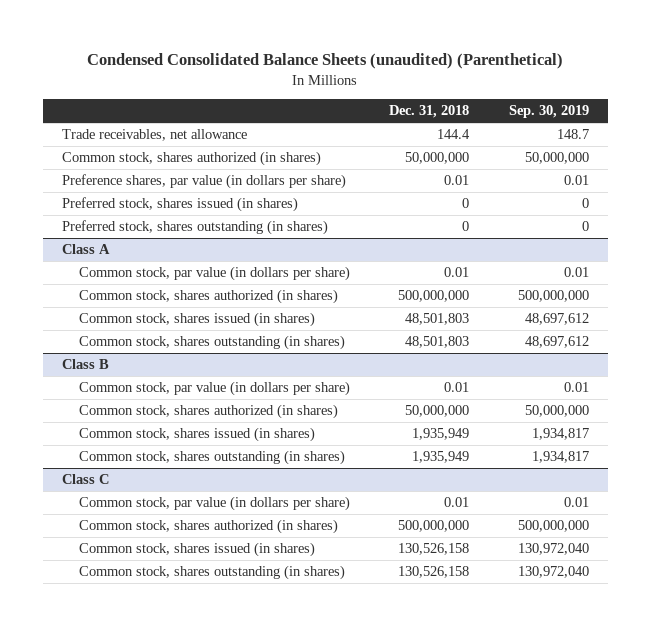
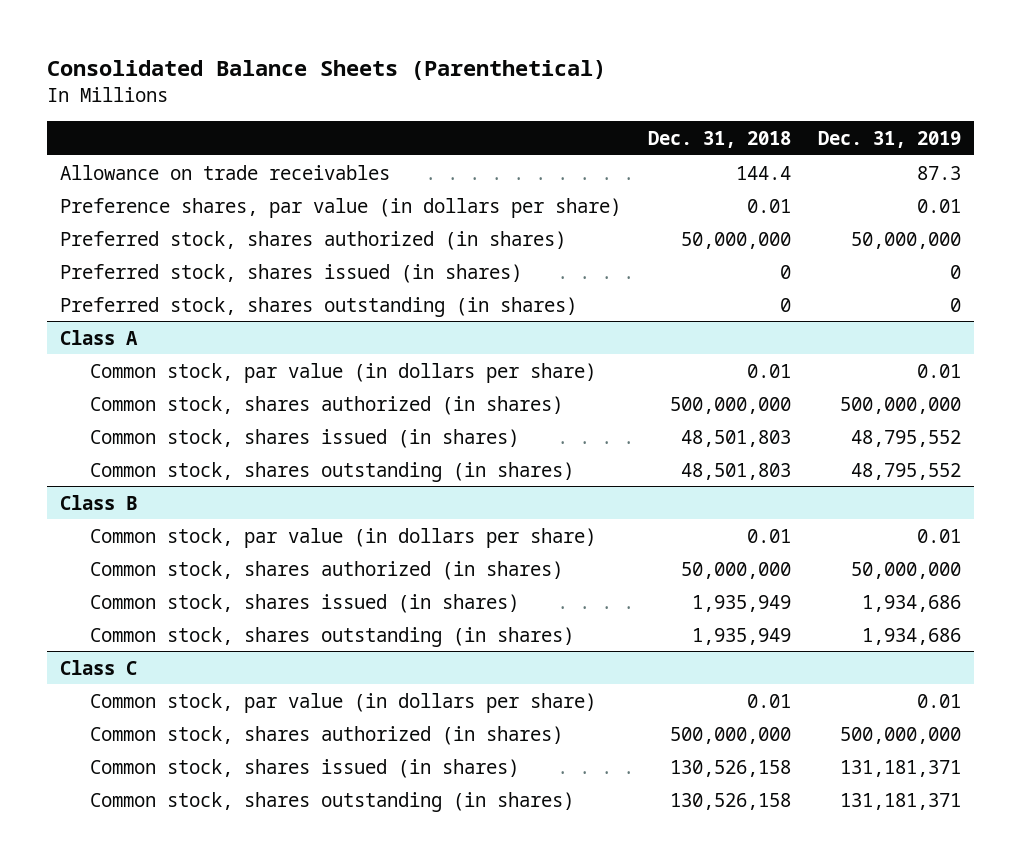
[87,53,564,70] Condensed Consolidated Balance Sheets (unaudited) (Parenthetical) -> [46,60,606,81] Consolidated Balance Sheets (Parenthetical)
[508,105,589,119] Sep. 30, 2019 -> none
none -> [817,130,961,148] Dec. 31, 2019
[62,151,322,167] Common stock, shares authorized (in shares) -> none
[62,129,248,142] Trade receivables, net allowance -> [60,164,391,180] Allowance on trade receivables
none -> [60,230,567,250] Preferred stock, shares authorized (in shares)

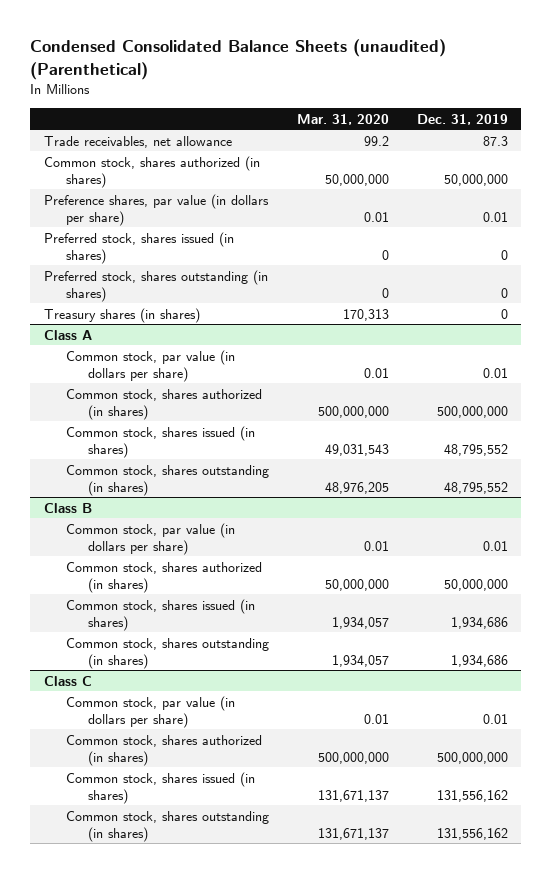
[46,60,606,81] Consolidated Balance Sheets (Parenthetical) -> [30,39,447,80] Condensed Consolidated Balance Sheets (unaudited) (Parenthetical)
[647,130,791,148] Dec. 31, 2018 -> none
none -> [296,113,389,125] Mar. 31, 2020
[60,164,391,180] Allowance on trade receivables -> [44,135,233,148] Trade receivables, net allowance
none -> [44,155,261,188] Common stock, shares authorized (in shares)
[60,230,567,250] Preferred stock, shares authorized (in shares) -> none
none -> [44,307,201,323] Treasury shares (in shares)
[839,759,961,777] 131,181,371 -> [436,789,508,802] 131,556,162
[839,792,961,810] 131,181,371 -> [436,827,508,840] 131,556,162

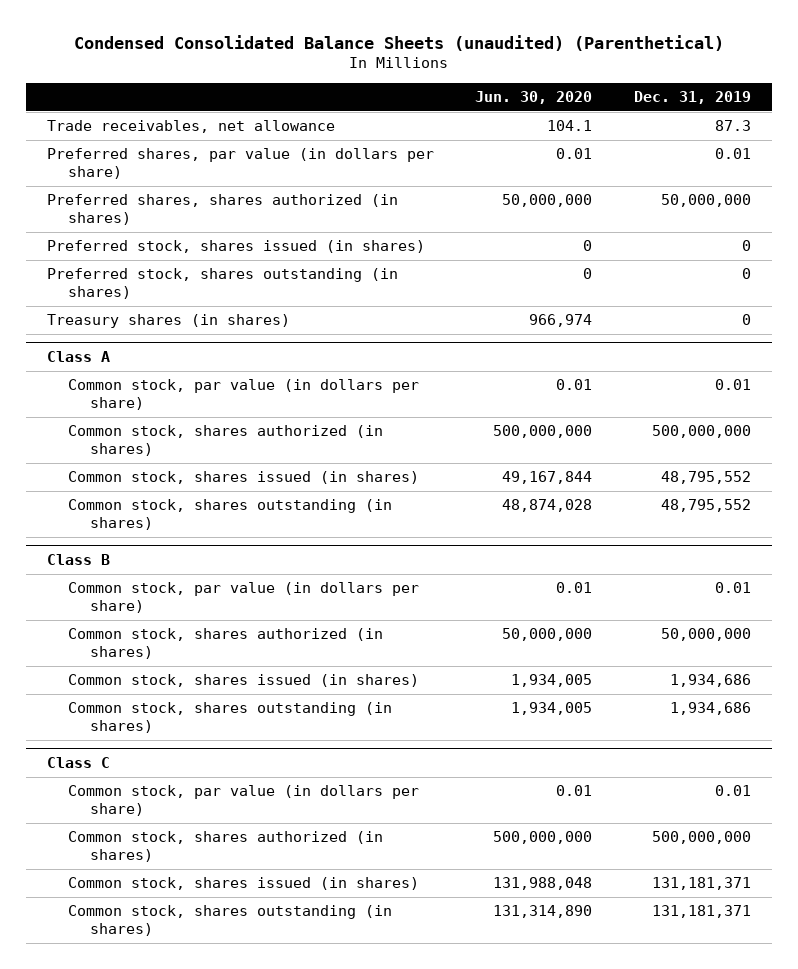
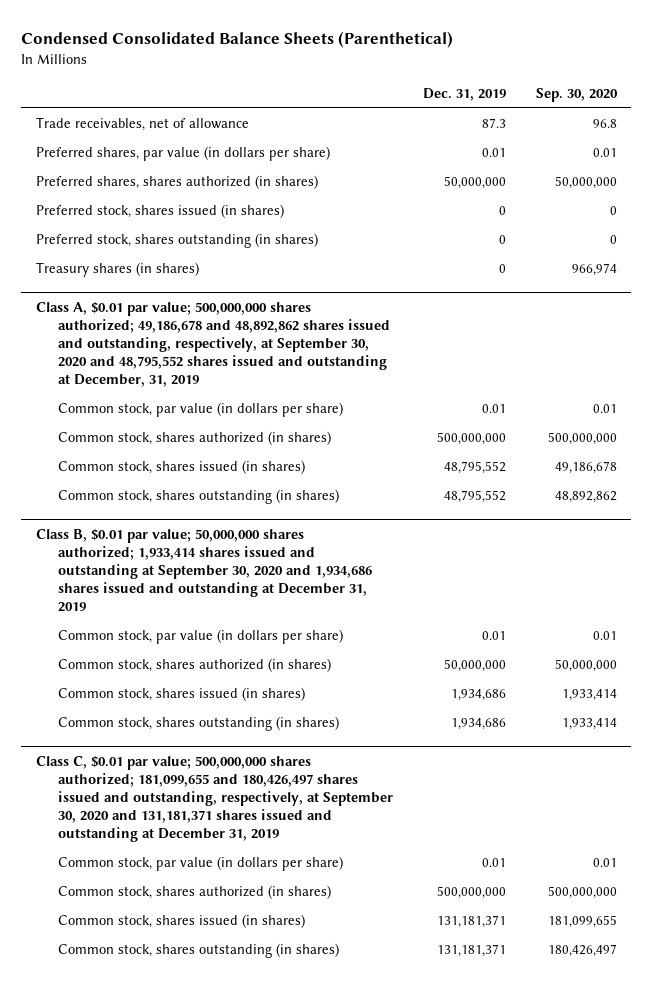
[73,34,724,51] Condensed Consolidated Balance Sheets (unaudited) (Parenthetical) -> [20,30,453,48] Condensed Consolidated Balance Sheets (Parenthetical)
[475,90,593,104] Jun. 30, 2020 -> none
none -> [535,87,618,102] Sep. 30, 2020
[46,120,335,134] Trade receivables, net allowance -> [35,117,249,132] Trade receivables, net of allowance
[46,351,110,363] Class A -> [35,300,391,388] Class A, $0.01 par value; 500,000,000 shares authorized; 49,186,678 and 48,892,862 shares issued and outstanding, respectively, at September 30, 2020 and 48,795,552 shares issued and outstanding at December, 31, 2019
[46,554,110,566] Class B -> [35,527,373,613] Class B, $0.01 par value; 50,000,000 shares authorized; 1,933,414 shares issued and outstanding at September 30, 2020 and 1,934,686 shares issued and outstanding at December 31, 2019
[46,757,110,769] Class C -> [35,754,394,843] Class C, $0.01 par value; 500,000,000 shares authorized; 181,099,655 and 180,426,497 shares issued and outstanding, respectively, at September 30, 2020 and 131,181,371 shares issued and outstanding at December 31, 2019

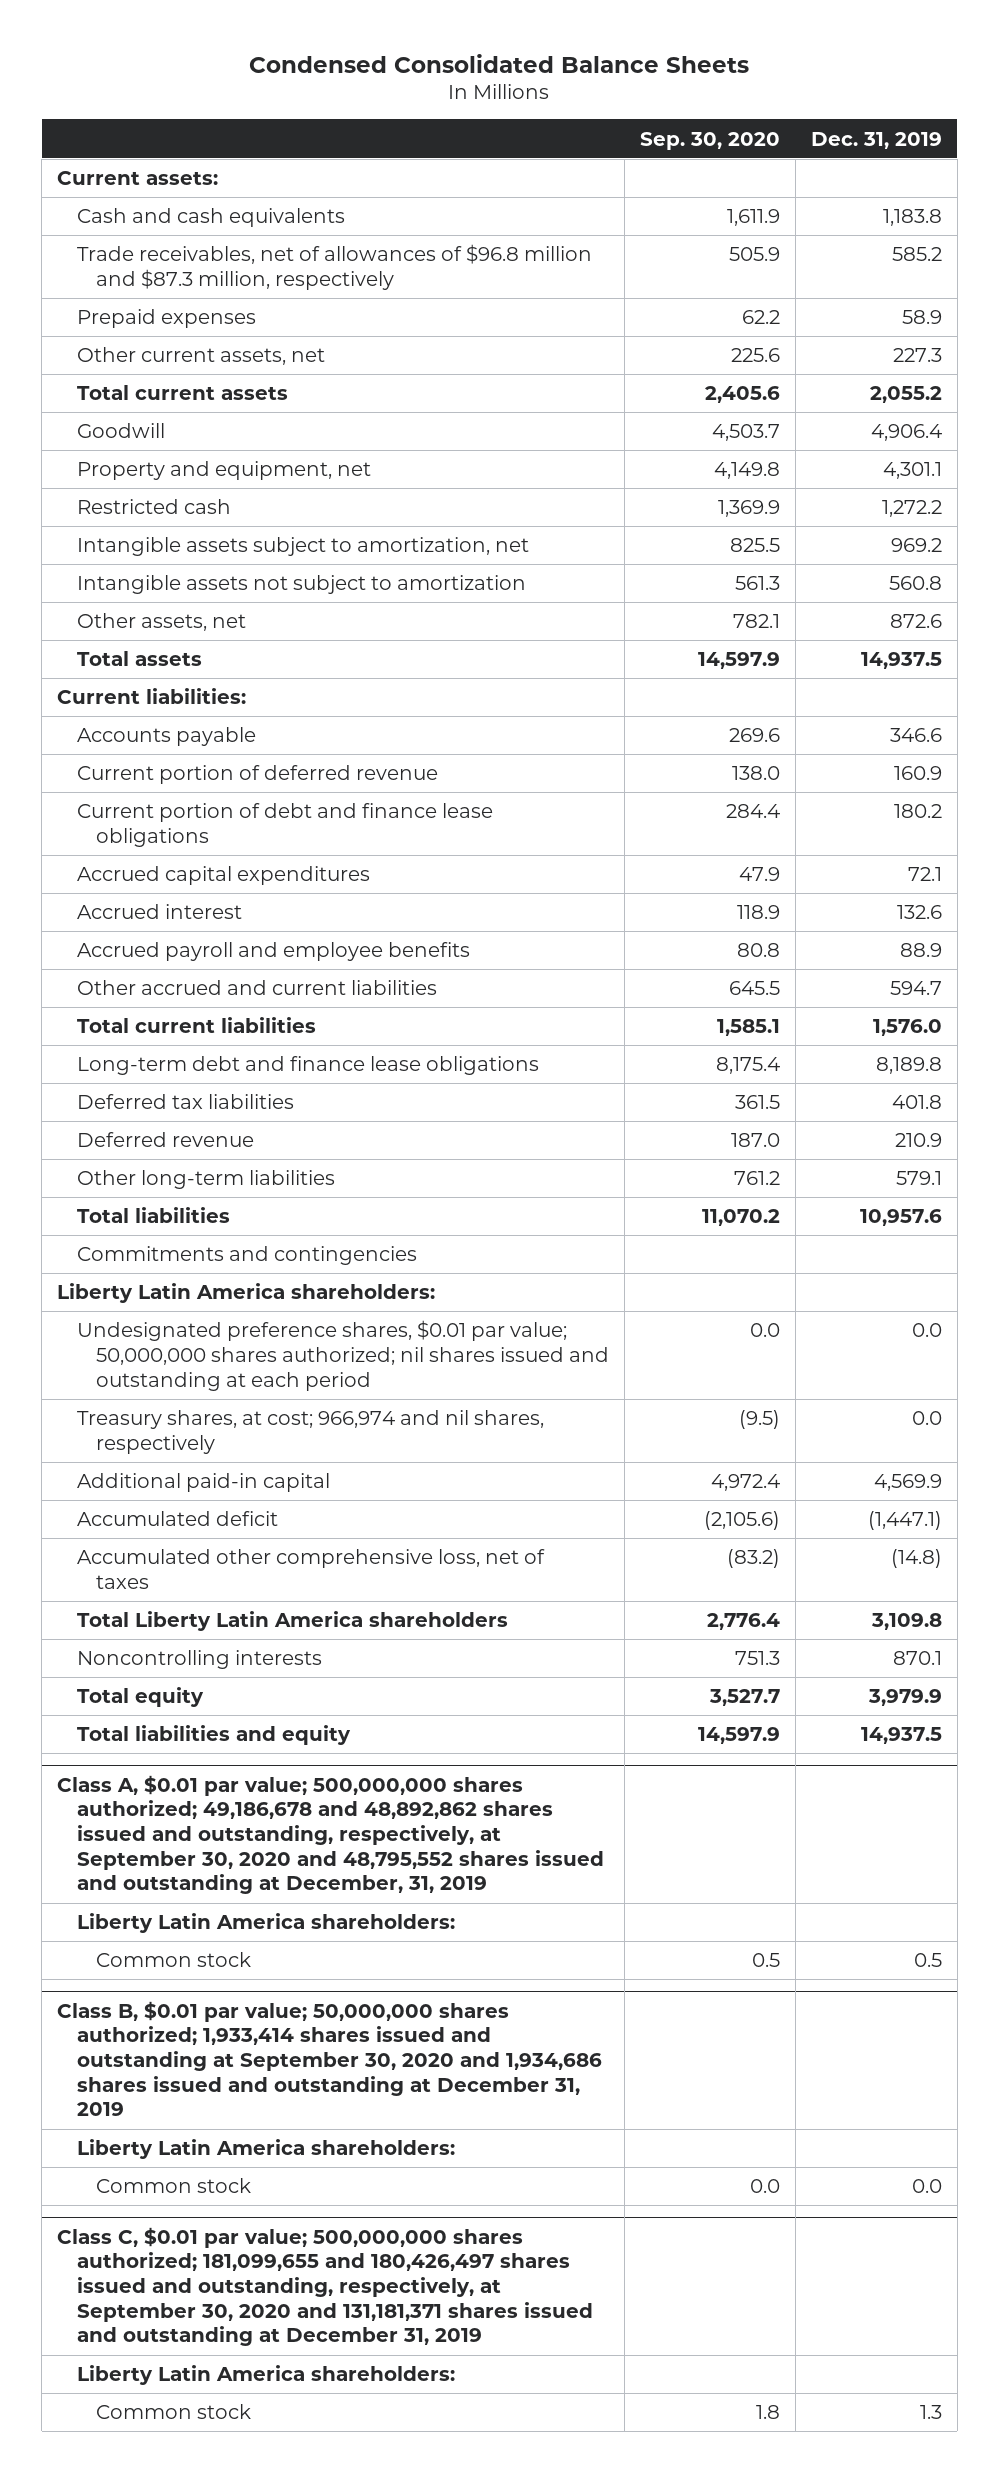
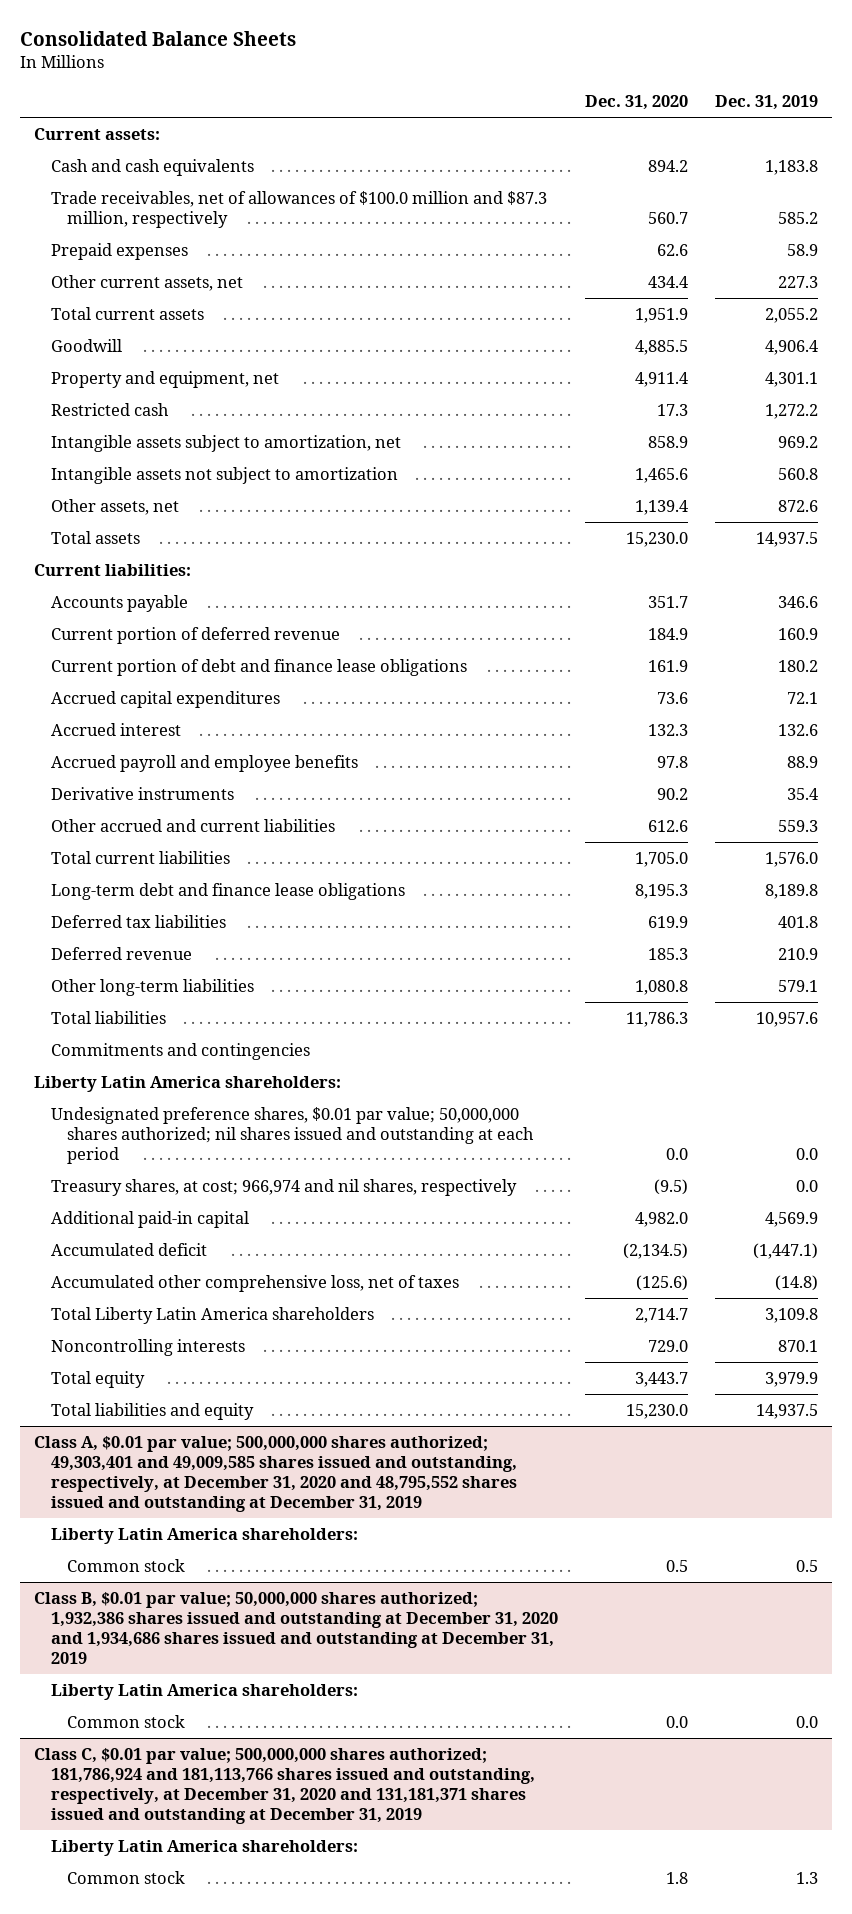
[249,53,750,73] Condensed Consolidated Balance Sheets -> [19,30,296,46] Consolidated Balance Sheets
[640,131,781,150] Sep. 30, 2020 -> none
none -> [584,95,688,111] Dec. 31, 2020
[76,244,592,290] Trade receivables, net of allowances of $96.8 million and $87.3 million, respectively -> [50,191,547,229] Trade receivables, net of allowances of $100.0 million and $87.3 million, respectively
none -> [50,787,234,801] Derivative instruments
[889,981,942,996] 594.7 -> [778,820,819,833] 559.3
[56,1774,604,1895] Class A, $0.01 par value; 500,000,000 shares authorized; 49,186,678 and 48,892,862 shares issued and outstanding, respectively, at September 30, 2020 and 48,795,552 shares issued and outstanding at December, 31, 2019 -> [33,1436,517,1512] Class A, $0.01 par value; 500,000,000 shares authorized; 49,303,401 and 49,009,585 shares issued and outstanding, respectively, at December 31, 2020 and 48,795,552 shares issued and outstanding at December 31, 2019
[56,2000,602,2117] Class B, $0.01 par value; 50,000,000 shares authorized; 1,933,414 shares issued and outstanding at September 30, 2020 and 1,934,686 shares issued and outstanding at December 31, 2019 -> [33,1592,558,1664] Class B, $0.01 par value; 50,000,000 shares authorized; 1,932,386 shares issued and outstanding at December 31, 2020 and 1,934,686 shares issued and outstanding at December 31, 2019
[56,2226,593,2347] Class C, $0.01 par value; 500,000,000 shares authorized; 181,099,655 and 180,426,497 shares issued and outstanding, respectively, at September 30, 2020 and 131,181,371 shares issued and outstanding at December 31, 2019 -> [33,1748,535,1824] Class C, $0.01 par value; 500,000,000 shares authorized; 181,786,924 and 181,113,766 shares issued and outstanding, respectively, at December 31, 2020 and 131,181,371 shares issued and outstanding at December 31, 2019

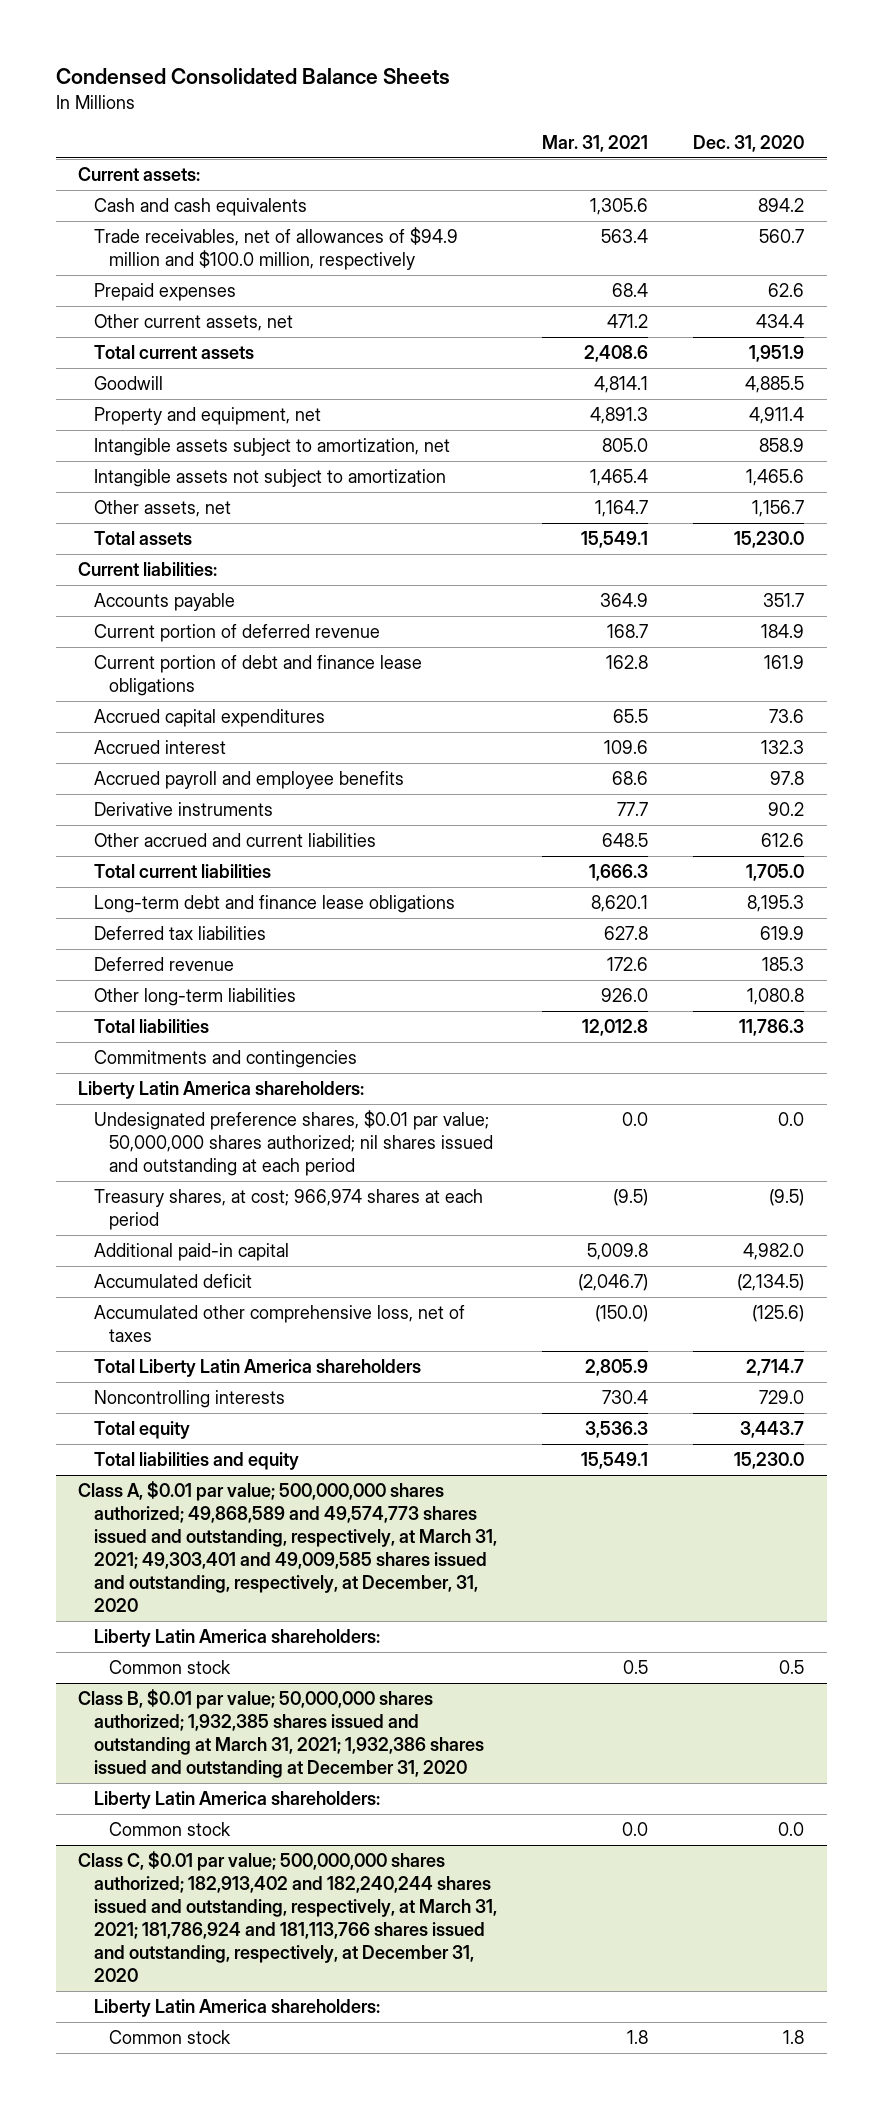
[19,30,296,46] Consolidated Balance Sheets -> [55,67,450,84] Condensed Consolidated Balance Sheets
[715,95,819,111] Dec. 31, 2019 -> none
none -> [541,134,648,152] Mar. 31, 2021
[50,191,547,229] Trade receivables, net of allowances of $100.0 million and $87.3 million, respectively -> [93,227,458,271] Trade receivables, net of allowances of $94.9 million and $100.0 million, respectively
[50,403,169,417] Restricted cash -> none
[634,500,688,516] 1,139.4 -> [752,500,805,518] 1,156.7
[50,1179,517,1197] Treasury shares, at cost; 966,974 and nil shares, respectively -> [93,1189,483,1231] Treasury shares, at cost; 966,974 shares at each period
[33,1436,517,1512] Class A, $0.01 par value; 500,000,000 shares authorized; 49,303,401 and 49,009,585 shares issued and outstanding, respectively, at December 31, 2020 and 48,795,552 shares issued and outstanding at December 31, 2019 -> [78,1481,497,1613] Class A, $0.01 par value; 500,000,000 shares authorized; 49,868,589 and 49,574,773 shares issued and outstanding, respectively, at March 31, 2021; 49,303,401 and 49,009,585 shares issued and outstanding, respectively, at December, 31, 2020
[33,1592,558,1664] Class B, $0.01 par value; 50,000,000 shares authorized; 1,932,386 shares issued and outstanding at December 31, 2020 and 1,934,686 shares issued and outstanding at December 31, 2019 -> [78,1689,484,1779] Class B, $0.01 par value; 50,000,000 shares authorized; 1,932,385 shares issued and outstanding at March 31, 2021; 1,932,386 shares issued and outstanding at December 31, 2020
[33,1748,535,1824] Class C, $0.01 par value; 500,000,000 shares authorized; 181,786,924 and 181,113,766 shares issued and outstanding, respectively, at December 31, 2020 and 131,181,371 shares issued and outstanding at December 31, 2019 -> [78,1851,497,1983] Class C, $0.01 par value; 500,000,000 shares authorized; 182,913,402 and 182,240,244 shares issued and outstanding, respectively, at March 31, 2021; 181,786,924 and 181,113,766 shares issued and outstanding, respectively, at December 31, 2020

